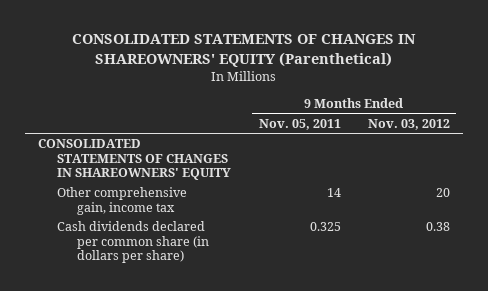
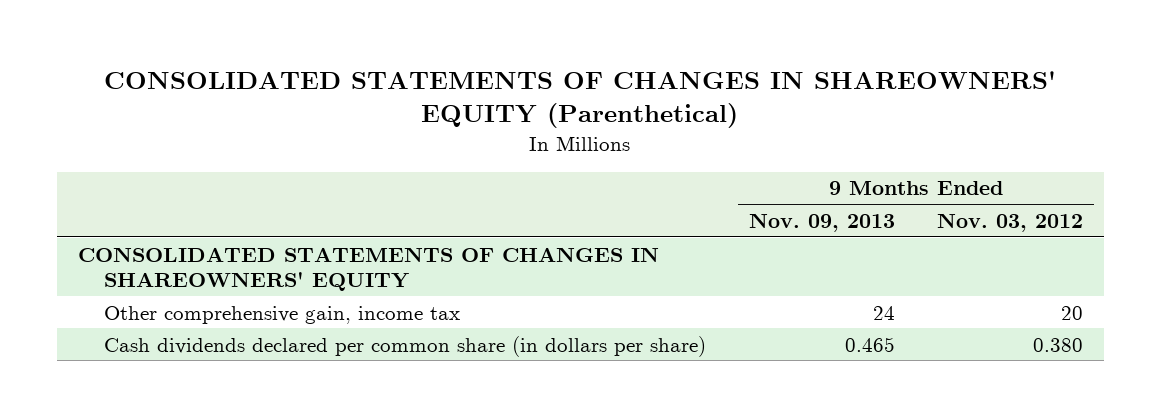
[258,118,341,130] Nov. 05, 2011 -> none
none -> [748,212,895,232] Nov. 09, 2013
[425,222,450,232] 0.38 -> [1033,337,1084,352] 0.380

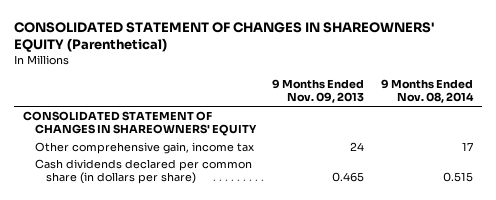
[104,71,1057,129] CONSOLIDATED STATEMENTS OF CHANGES IN SHAREOWNERS' EQUITY (Parenthetical) -> [14,21,435,52] CONSOLIDATED STATEMENT OF CHANGES IN SHAREOWNERS' EQUITY (Parenthetical)
[937,212,1084,232] Nov. 03, 2012 -> none
none -> [381,78,475,104] 9 Months Ended Nov. 08, 2014
[77,246,659,291] CONSOLIDATED STATEMENTS OF CHANGES IN SHAREOWNERS' EQUITY -> [22,110,257,137] CONSOLIDATED STATEMENT OF CHANGES IN SHAREOWNERS' EQUITY

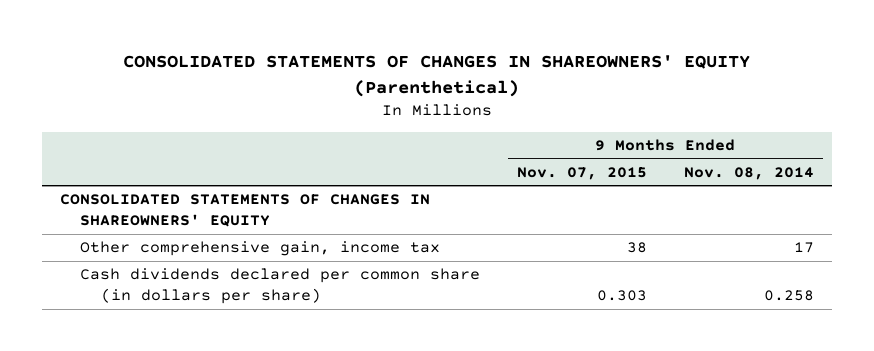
[14,21,435,52] CONSOLIDATED STATEMENT OF CHANGES IN SHAREOWNERS' EQUITY (Parenthetical) -> [122,55,750,98] CONSOLIDATED STATEMENTS OF CHANGES IN SHAREOWNERS' EQUITY (Parenthetical)
[272,78,365,104] 9 Months Ended Nov. 09, 2013 -> none
none -> [517,166,648,180] Nov. 07, 2015
[22,110,257,137] CONSOLIDATED STATEMENT OF CHANGES IN SHAREOWNERS' EQUITY -> [60,194,431,228] CONSOLIDATED STATEMENTS OF CHANGES IN SHAREOWNERS' EQUITY
[443,172,474,183] 0.515 -> [763,290,814,302] 0.258

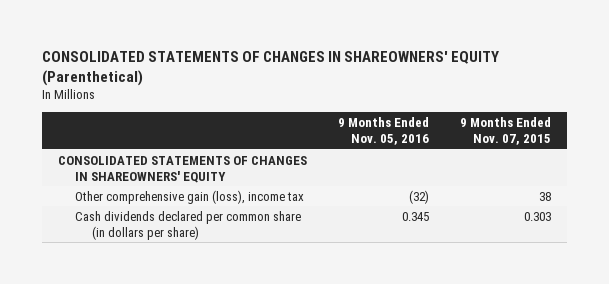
[683,166,814,180] Nov. 08, 2014 -> none
none -> [338,116,430,146] 9 Months Ended Nov. 05, 2016
[80,241,441,257] Other comprehensive gain, income tax -> [74,189,304,204] Other comprehensive gain (loss), income tax

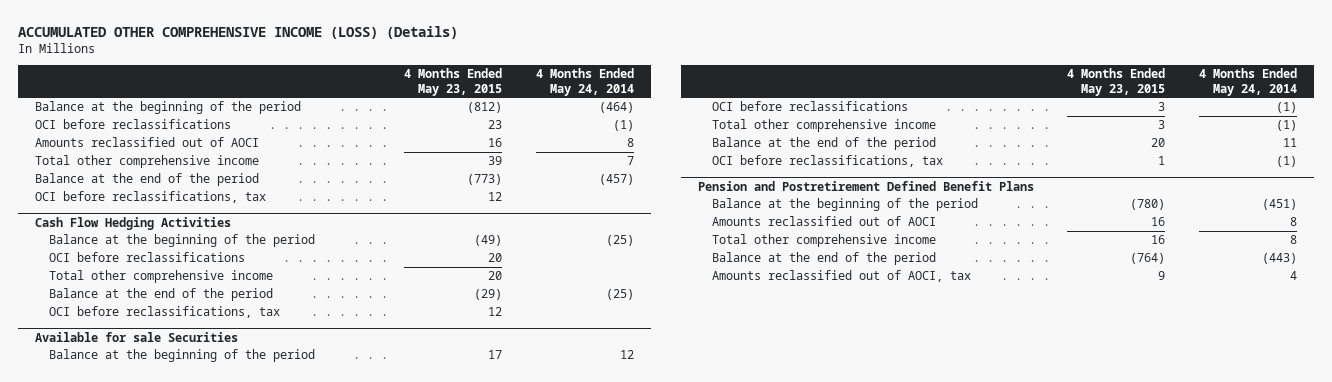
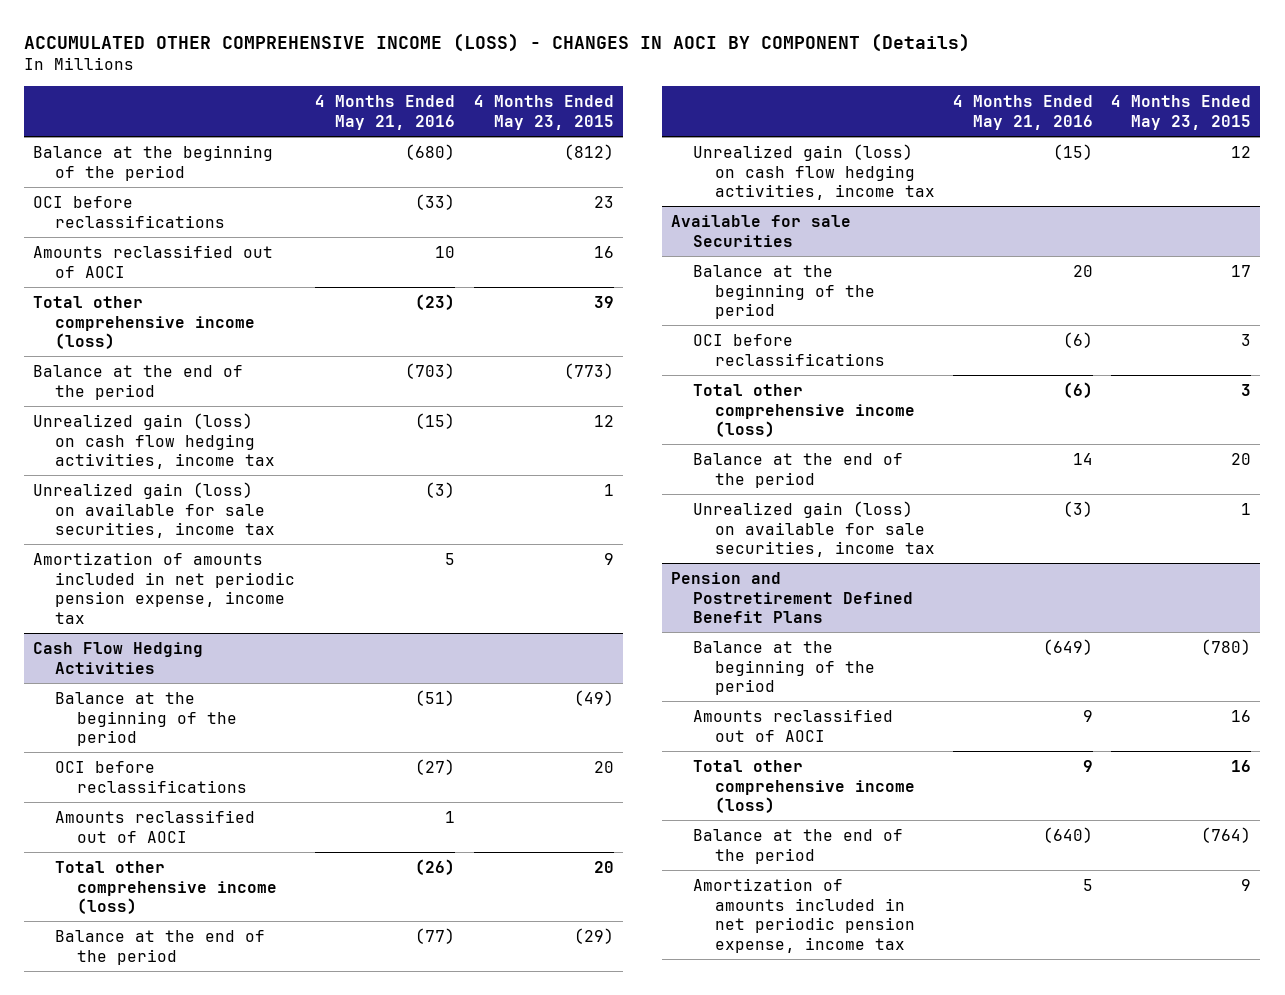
[17,25,458,39] ACCUMULATED OTHER COMPREHENSIVE INCOME (LOSS) (Details) -> [24,33,971,53] ACCUMULATED OTHER COMPREHENSIVE INCOME (LOSS) - CHANGES IN AOCI BY COMPONENT (Details)
[535,67,634,96] 4 Months Ended May 24, 2014 -> none
none -> [315,95,456,130] 4 Months Ended May 21, 2016
[34,155,259,169] Total other comprehensive income -> [33,295,256,350] Total other comprehensive income (loss)
[34,191,266,204] OCI before reclassifications, tax -> none
none -> [33,412,276,470] Unrealized gain (loss) on cash flow hedging activities, income tax
none -> [33,481,276,539] Unrealized gain (loss) on available for sale securities, income tax
none -> [33,551,296,624] Amortization of amounts included in net periodic pension expense, income tax
none -> [55,809,256,843] Amounts reclassified out of AOCI
[49,270,274,284] Total other comprehensive income -> [55,860,278,915] Total other comprehensive income (loss)
[49,306,281,319] OCI before reclassifications, tax -> none
none -> [693,143,936,201] Unrealized gain (loss) on cash flow hedging activities, income tax
[712,119,937,133] Total other comprehensive income -> [693,383,916,438] Total other comprehensive income (loss)
[712,155,944,168] OCI before reclassifications, tax -> none
none -> [693,500,936,558] Unrealized gain (loss) on available for sale securities, income tax
[712,234,937,248] Total other comprehensive income -> [693,759,916,814] Total other comprehensive income (loss)
[712,270,972,283] Amounts reclassified out of AOCI, tax -> [693,877,916,953] Amortization of amounts included in net periodic pension expense, income tax

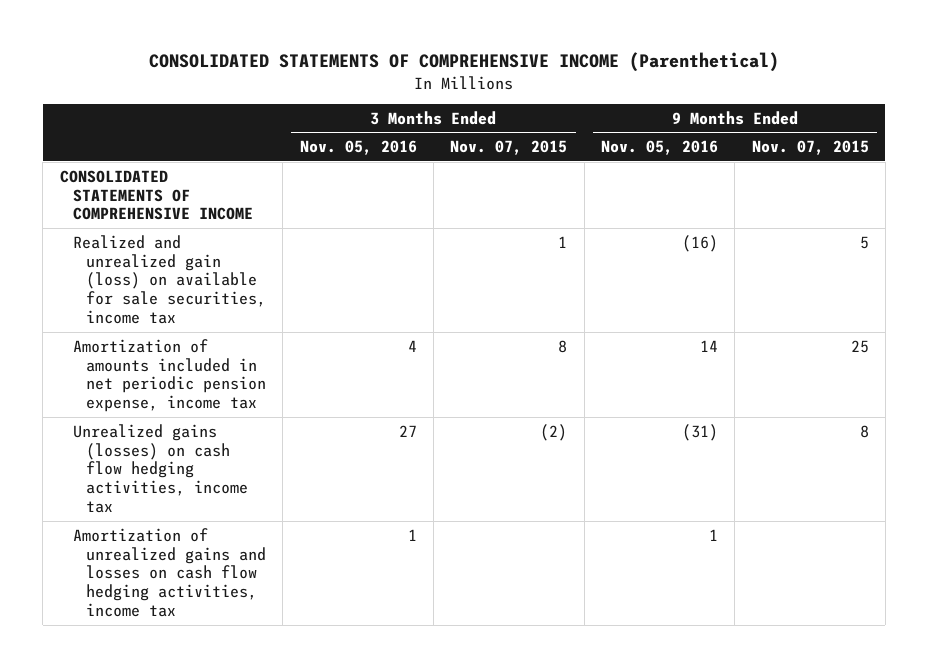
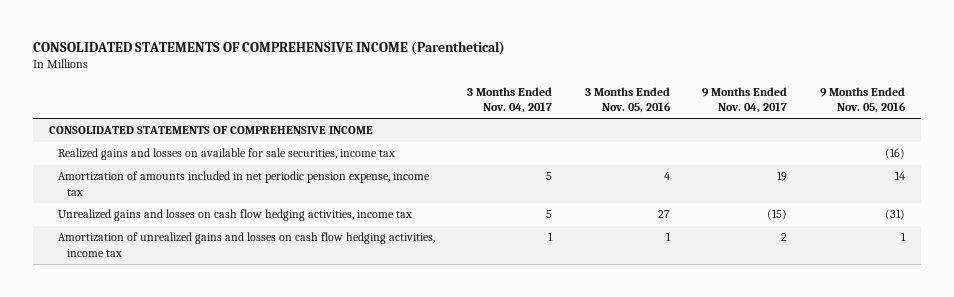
[450,140,568,156] Nov. 07, 2015 -> none
[751,140,869,156] Nov. 07, 2015 -> none
none -> [467,86,553,114] 3 Months Ended Nov. 04, 2017
none -> [702,86,788,114] 9 Months Ended Nov. 04, 2017
[72,234,267,325] Realized and unrealized gain (loss) on available for sale securities, income tax -> [57,148,395,161] Realized gains and losses on available for sale securities, income tax
[72,423,249,514] Unrealized gains (losses) on cash flow hedging activities, income tax -> [57,209,412,222] Unrealized gains and losses on cash flow hedging activities, income tax

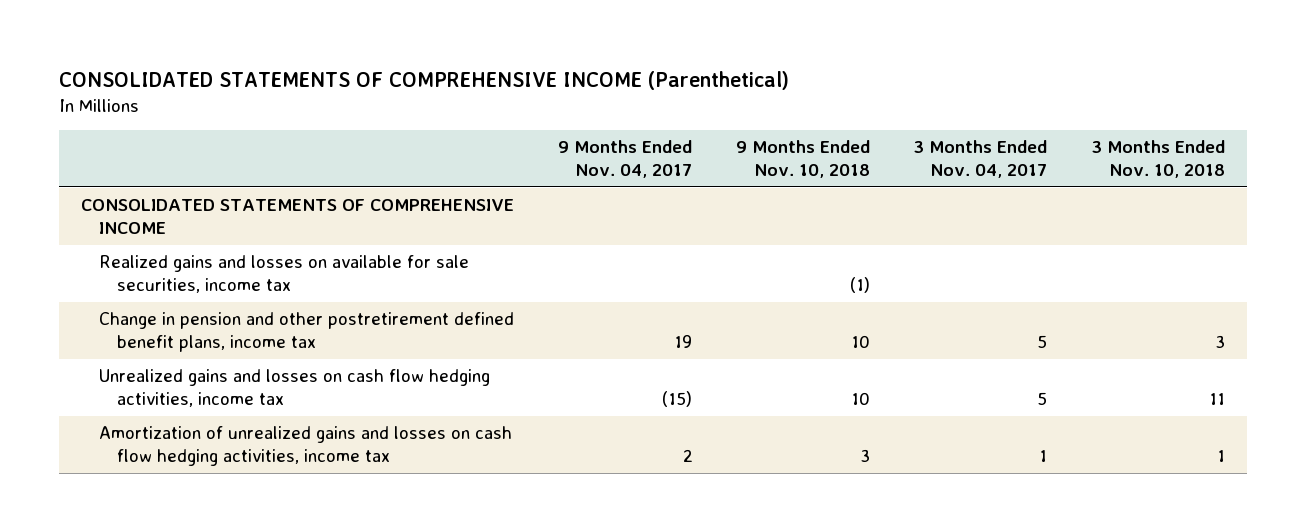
[584,86,671,114] 3 Months Ended Nov. 05, 2016 -> none
[819,86,906,114] 9 Months Ended Nov. 05, 2016 -> none
none -> [735,140,870,179] 9 Months Ended Nov. 10, 2018
none -> [1091,140,1226,179] 3 Months Ended Nov. 10, 2018
[57,171,430,197] Amortization of amounts included in net periodic pension expense, income tax -> [98,312,514,352] Change in pension and other postretirement defined benefit plans, income tax

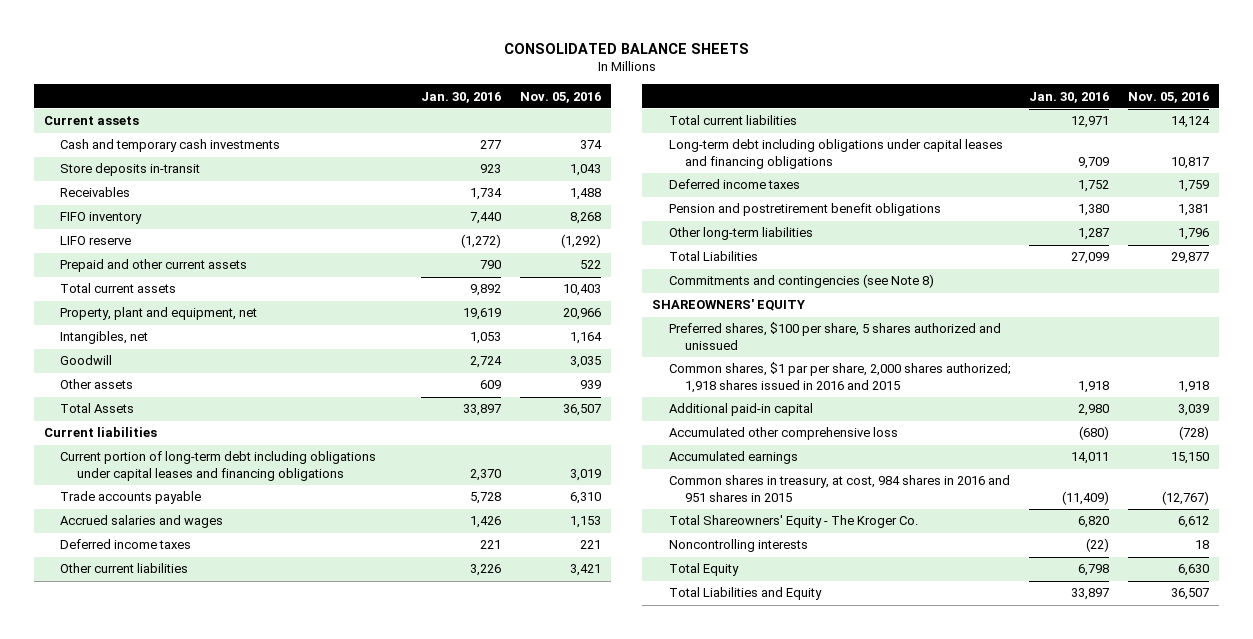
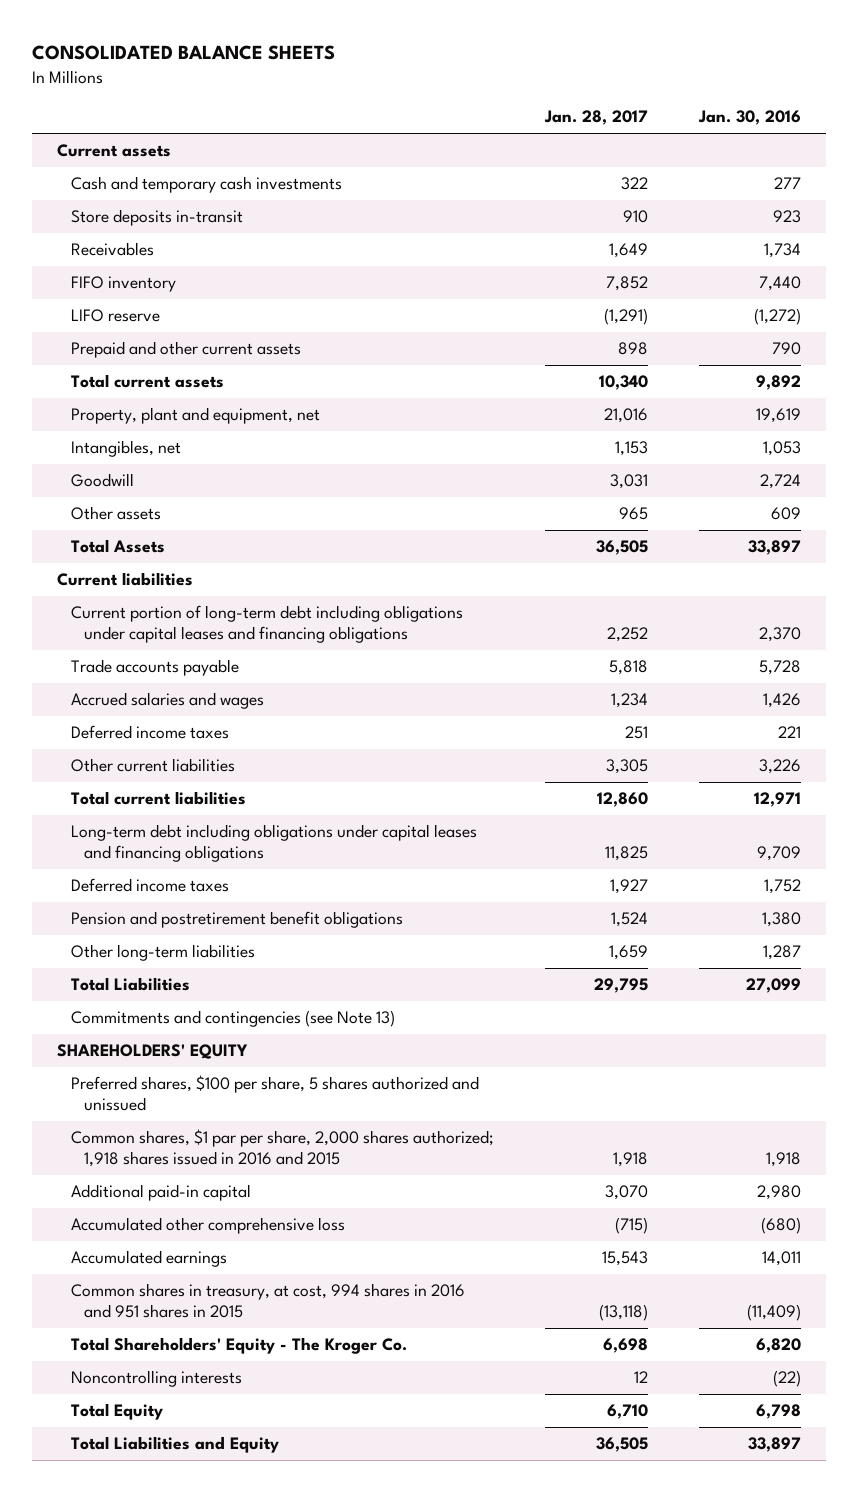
[520,91,602,103] Nov. 05, 2016 -> none
none -> [543,110,648,126] Jan. 28, 2017
[668,274,934,289] Commitments and contingencies (see Note 8) -> [70,1010,395,1028] Commitments and contingencies (see Note 13)
[651,299,805,312] SHAREOWNERS' EQUITY -> [57,1044,249,1060] SHAREHOLDERS' EQUITY
[668,475,1010,502] Common shares in treasury, at cost, 984 shares in 2016 and 951 shares in 2015 -> [70,1283,465,1319] Common shares in treasury, at cost, 994 shares in 2016 and 951 shares in 2015
[668,515,918,529] Total Shareowners' Equity - The Kroger Co. -> [70,1337,407,1355] Total Shareholders' Equity - The Kroger Co.

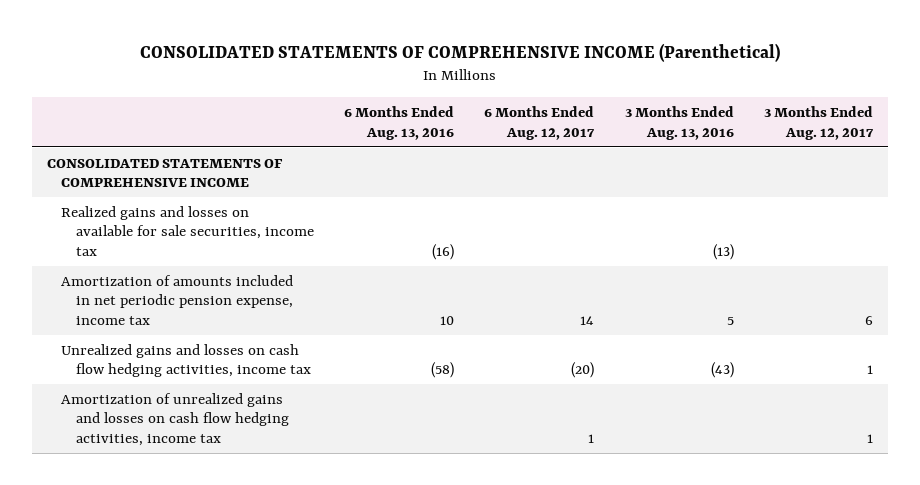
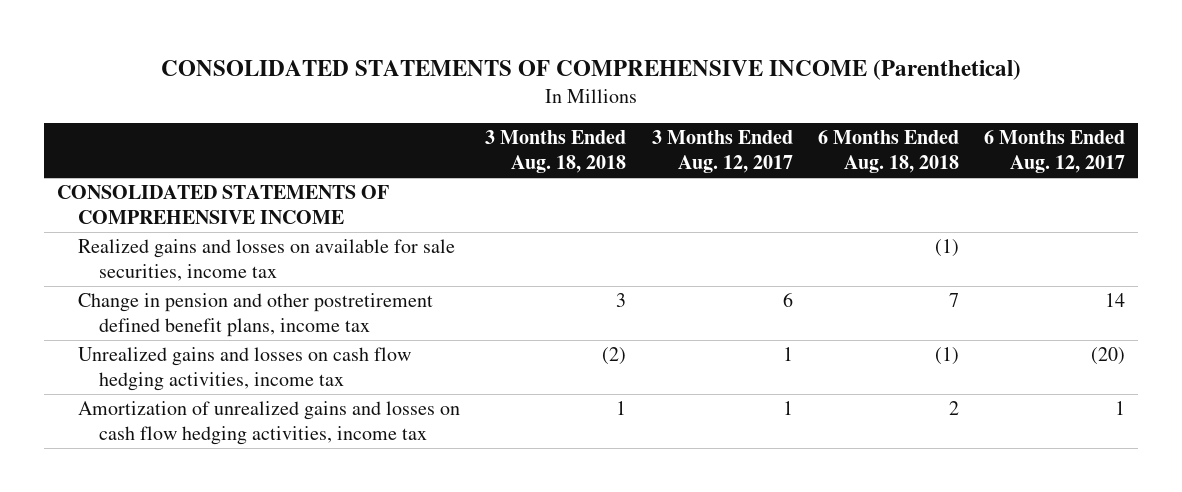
[344,105,455,140] 6 Months Ended Aug. 13, 2016 -> none
[624,105,734,140] 3 Months Ended Aug. 13, 2016 -> none
none -> [485,130,627,173] 3 Months Ended Aug. 18, 2018
none -> [817,130,959,173] 6 Months Ended Aug. 18, 2018
[61,274,294,326] Amortization of amounts included in net periodic pension expense, income tax -> [77,293,433,338] Change in pension and other postretirement defined benefit plans, income tax

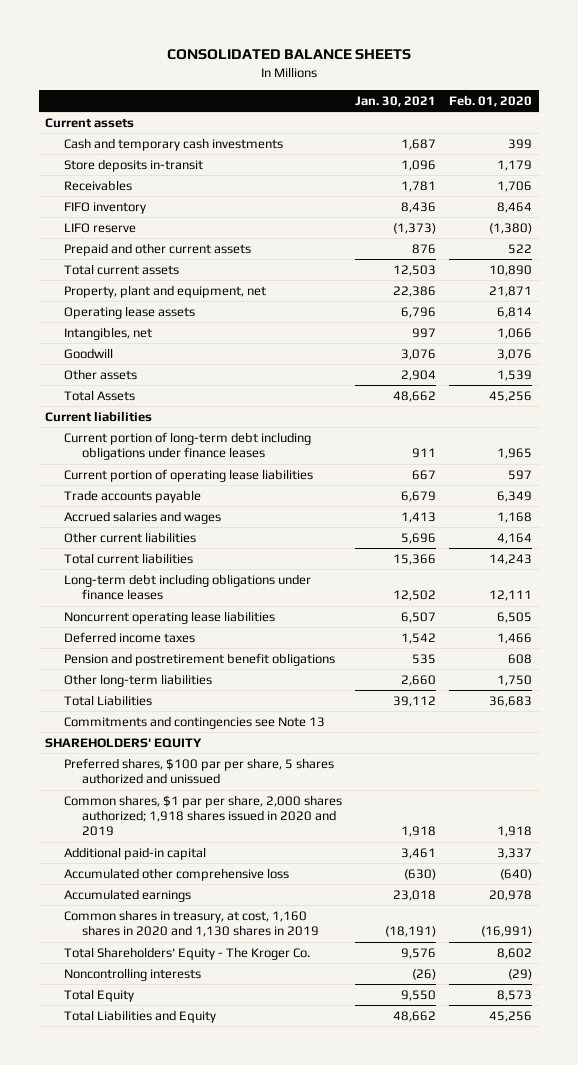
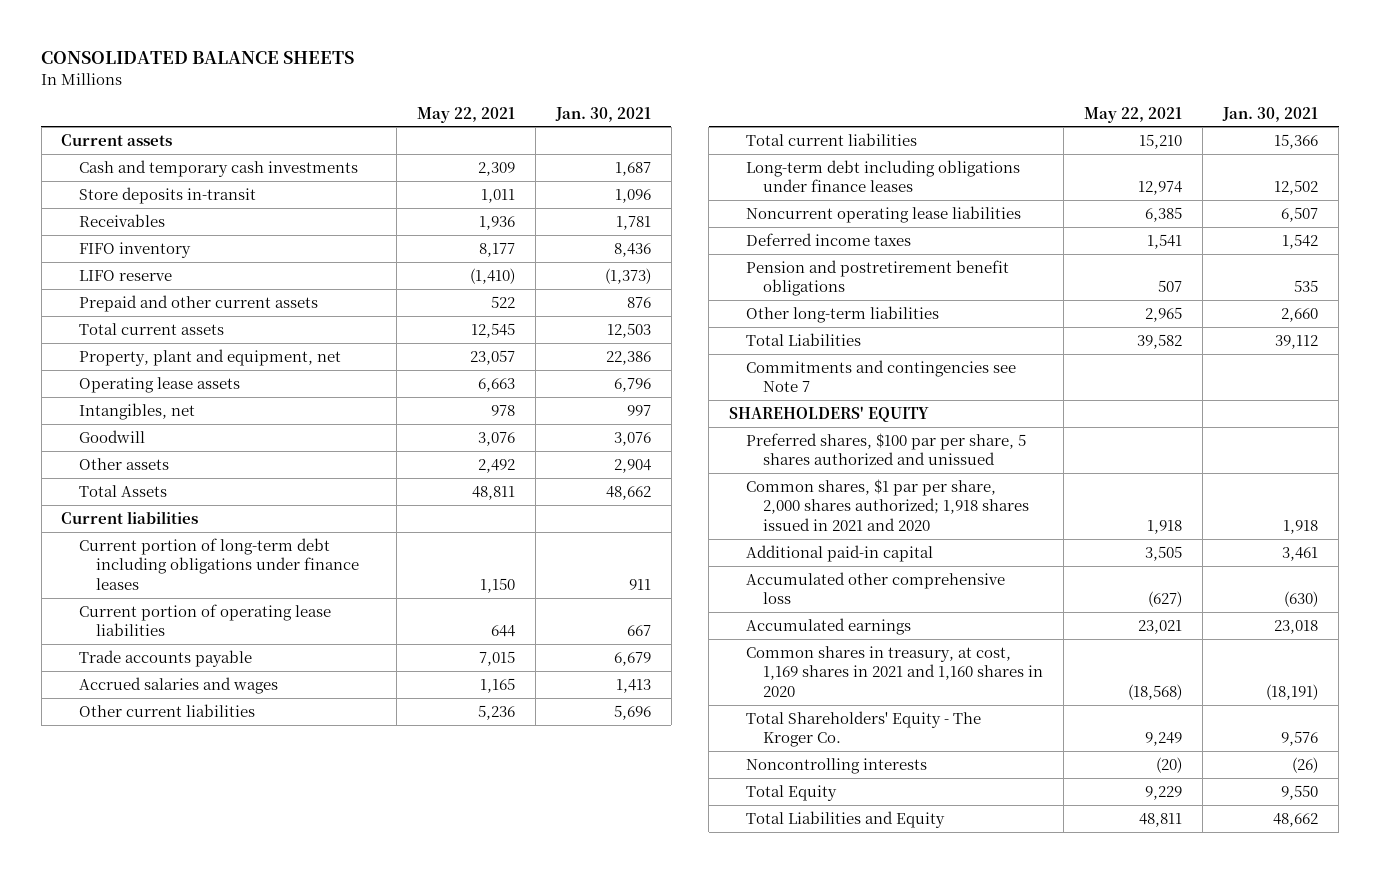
[449,94,533,107] Feb. 01, 2020 -> none
none -> [416,106,515,123] May 22, 2021
[63,715,325,729] Commitments and contingencies see Note 13 -> [746,359,1017,393] Commitments and contingencies see Note 7
[63,794,342,837] Common shares, $1 par per share, 2,000 shares authorized; 1,918 shares issued in 2020 and 2019 -> [746,478,1030,531] Common shares, $1 par per share, 2,000 shares authorized; 1,918 shares issued in 2021 and 2020
[63,909,320,938] Common shares in treasury, at cost, 1,160 shares in 2020 and 1,130 shares in 2019 -> [746,645,1044,697] Common shares in treasury, at cost, 1,169 shares in 2021 and 1,160 shares in 2020

